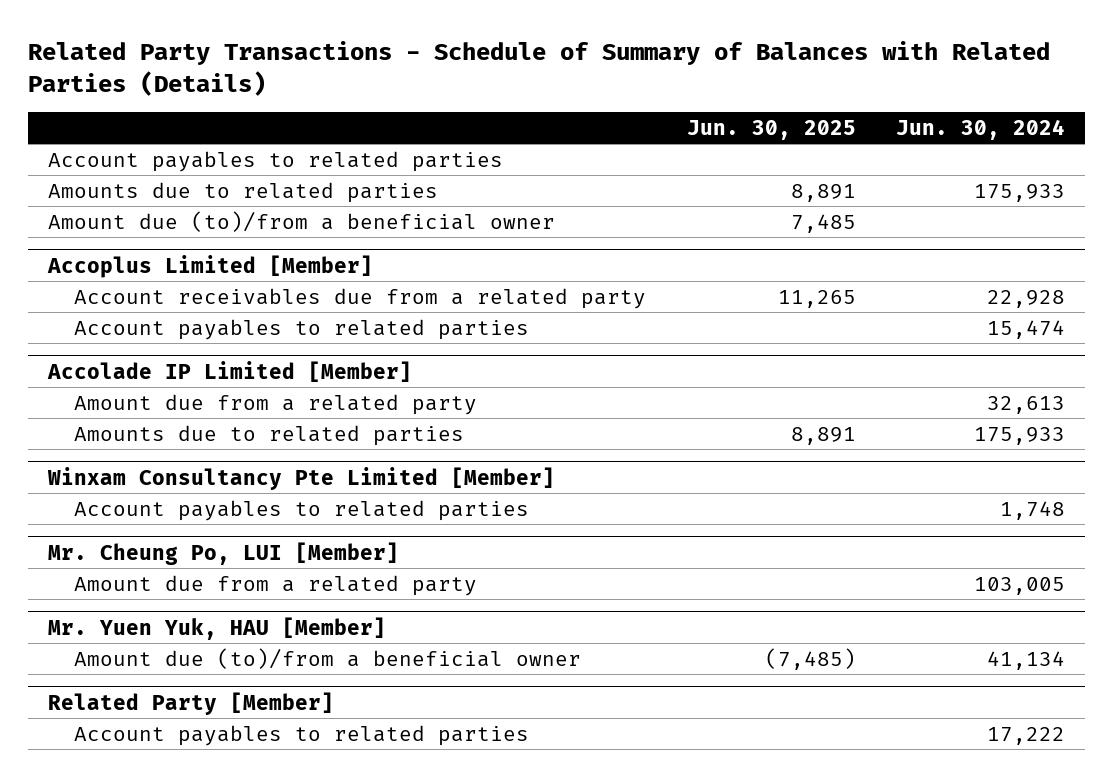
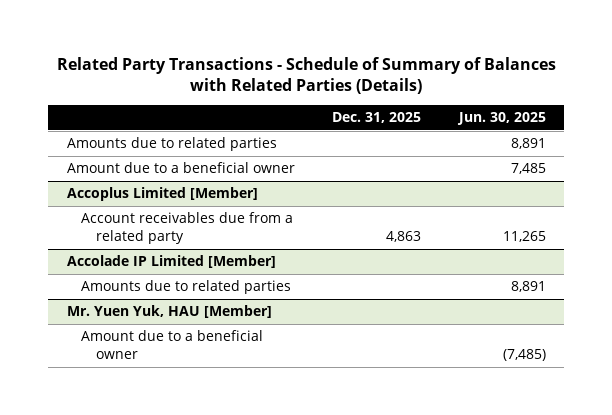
[896,118,1066,140] Jun. 30, 2024 -> none
none -> [332,112,422,124] Dec. 31, 2025
[48,150,504,172] Account payables to related parties -> none
[48,210,556,232] Amount due (to)/from a beneficial owner -> [66,162,295,174] Amount due to a beneficial owner
[74,318,530,340] Account payables to related parties -> none
[74,393,478,415] Amount due from a related party -> none
[47,466,556,490] Winxam Consultancy Pte Limited [Member] -> none
[74,499,530,521] Account payables to related parties -> none
[48,541,400,565] Mr. Cheung Po, LUI [Member] -> none
[74,574,478,596] Amount due from a related party -> none
[48,691,335,715] Related Party [Member] -> none
[74,724,530,746] Account payables to related parties -> none
[74,647,582,669] Amount due (to)/from a beneficial owner -> [81,330,264,360] Amount due to a beneficial owner

